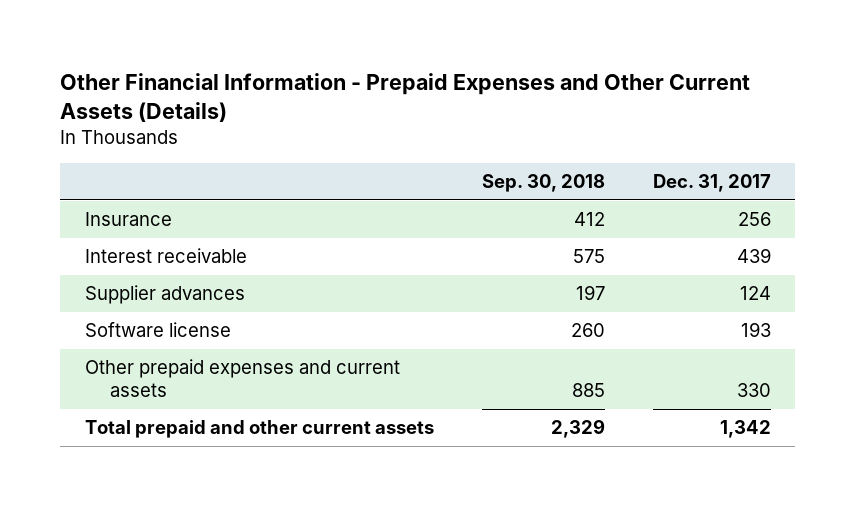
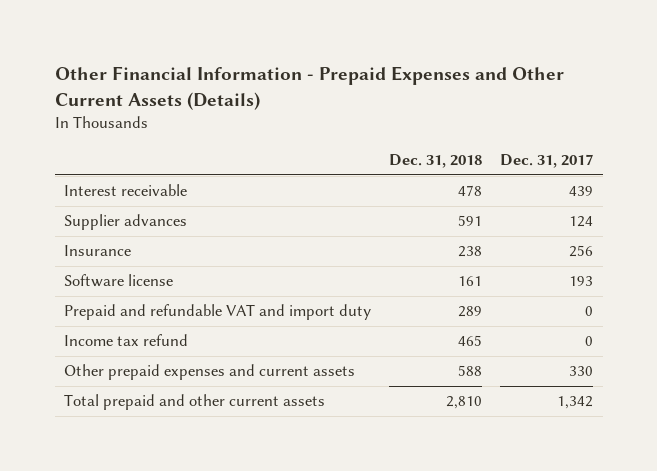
[481,174,605,193] Sep. 30, 2018 -> none
none -> [389,154,483,169] Dec. 31, 2018
[84,212,172,227] Insurance -> [63,245,131,257] Insurance
none -> [63,304,371,321] Prepaid and refundable VAT and import duty
none -> [63,334,188,347] Income tax refund

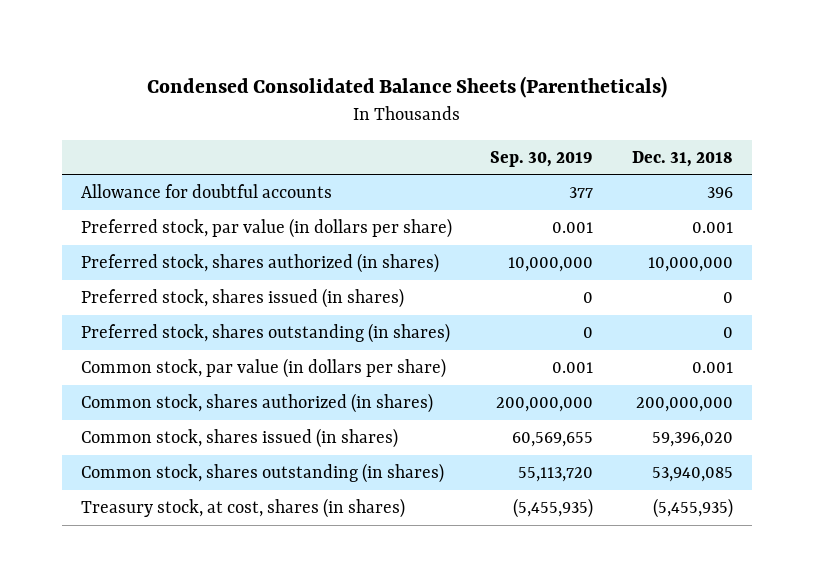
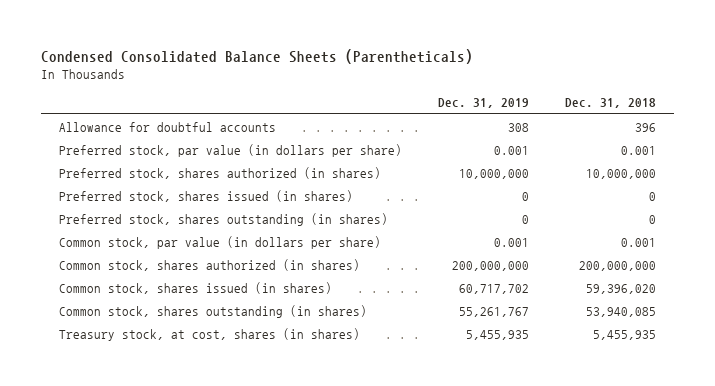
[490,150,594,167] Sep. 30, 2019 -> none
none -> [438,98,530,109] Dec. 31, 2019
[652,498,733,519] (5,455,935) -> [593,329,657,340] 5,455,935

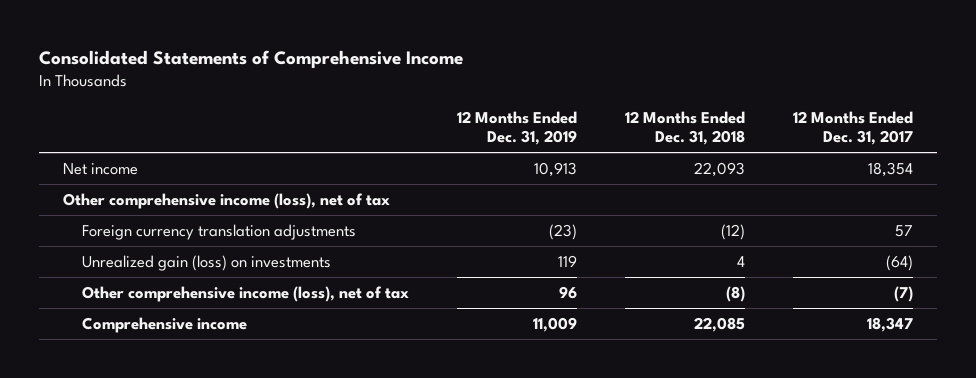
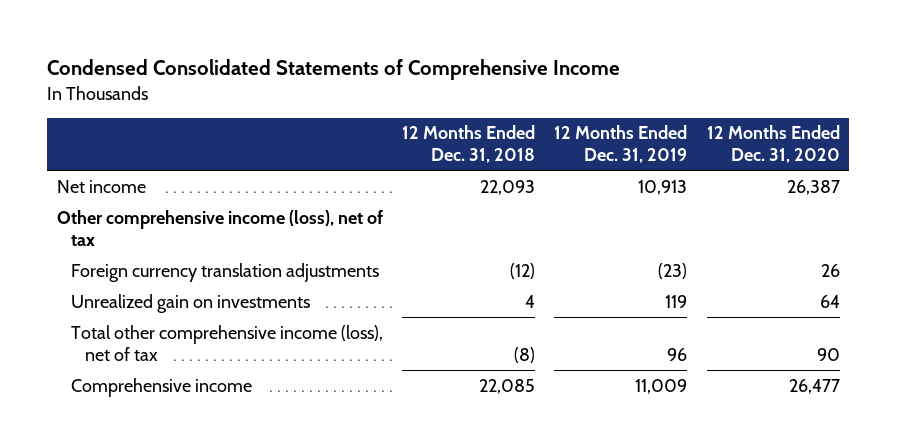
[39,50,464,69] Consolidated Statements of Comprehensive Income -> [47,59,621,81] Condensed Consolidated Statements of Comprehensive Income
[793,111,914,146] 12 Months Ended Dec. 31, 2017 -> none
none -> [706,125,840,164] 12 Months Ended Dec. 31, 2020
[81,254,331,271] Unrealized gain (loss) on investments -> [71,293,311,313] Unrealized gain on investments
[81,285,409,302] Other comprehensive income (loss), net of tax -> [71,324,384,361] Total other comprehensive income (loss), net of tax

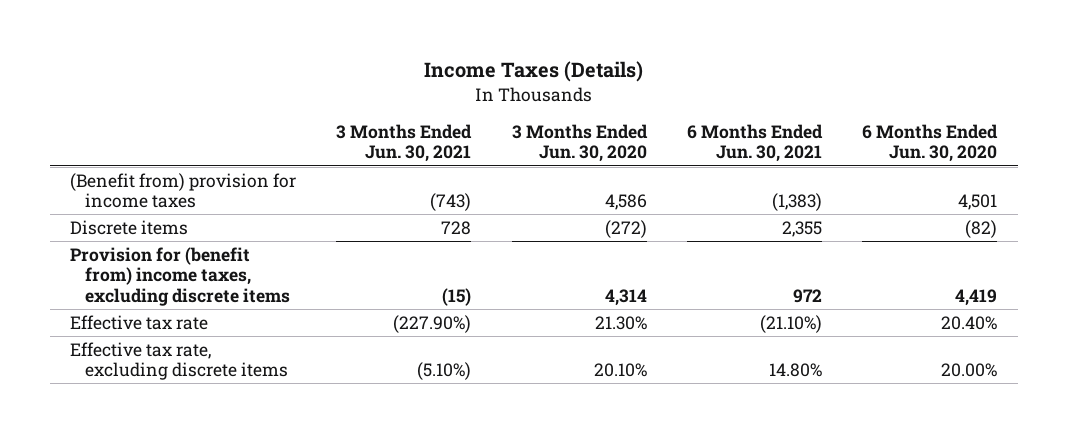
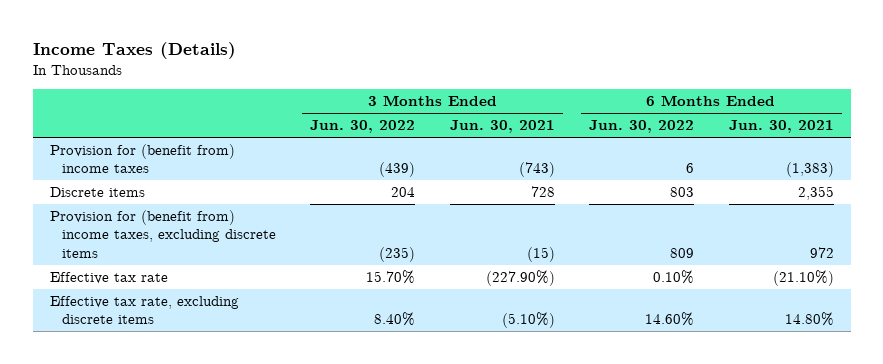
[511,123,648,163] 3 Months Ended Jun. 30, 2020 -> none
[862,123,999,163] 6 Months Ended Jun. 30, 2020 -> none
none -> [310,120,416,134] Jun. 30, 2022
none -> [589,120,695,134] Jun. 30, 2022
[69,172,296,209] (Benefit from) provision for income taxes -> [49,144,235,174] Provision for (benefit from) income taxes

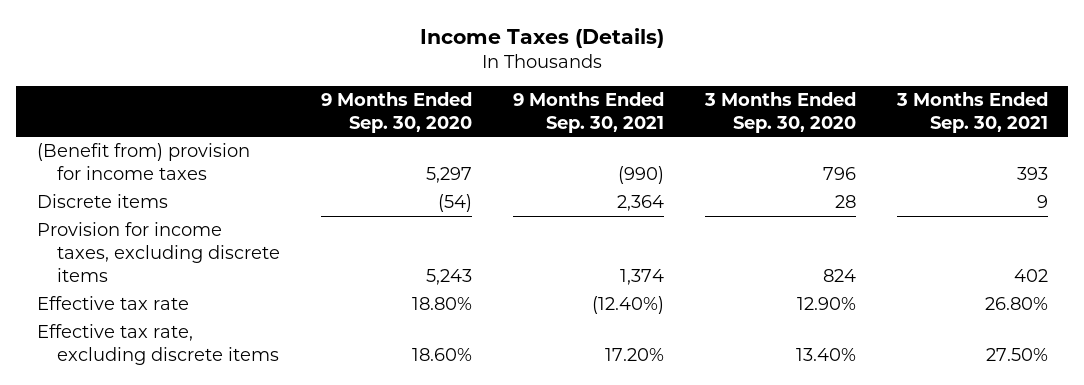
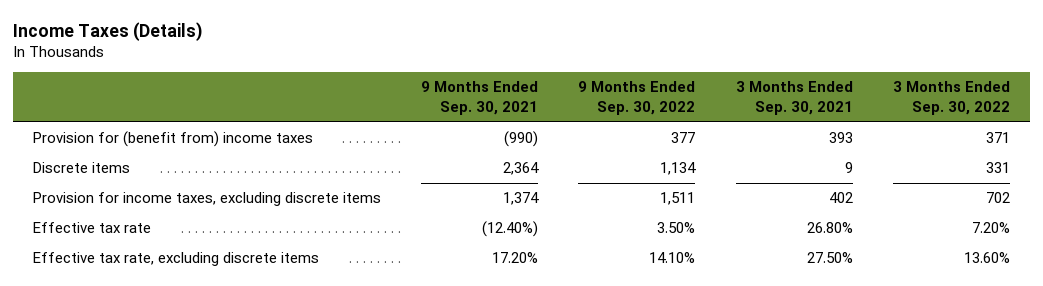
[321,91,473,133] 9 Months Ended Sep. 30, 2020 -> none
[703,91,856,133] 3 Months Ended Sep. 30, 2020 -> none
none -> [578,81,696,116] 9 Months Ended Sep. 30, 2022
none -> [892,81,1010,116] 3 Months Ended Sep. 30, 2022
[36,143,250,181] (Benefit from) provision for income taxes -> [33,131,314,148] Provision for (benefit from) income taxes

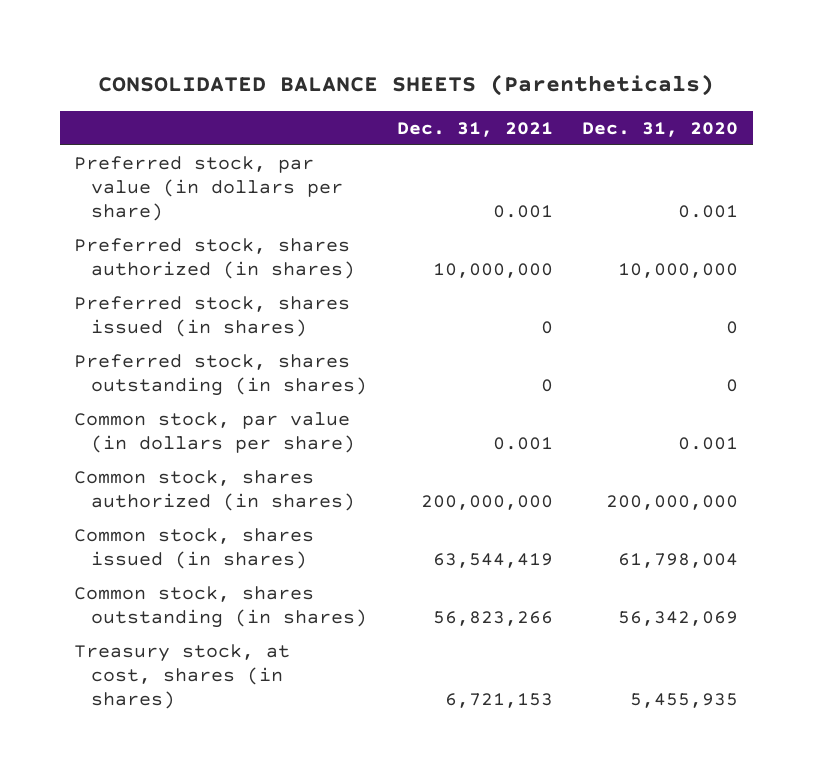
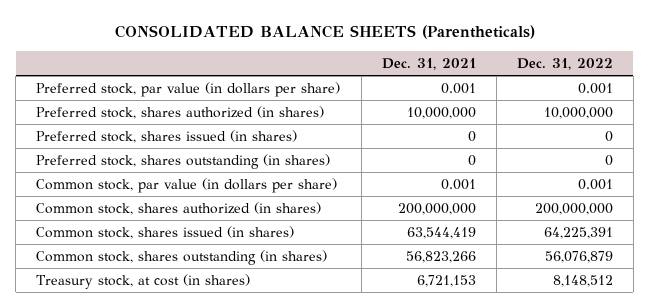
[582,121,739,137] Dec. 31, 2020 -> none
none -> [516,58,613,71] Dec. 31, 2022
[74,643,291,709] Treasury stock, at cost, shares (in shares) -> [36,273,251,289] Treasury stock, at cost (in shares)

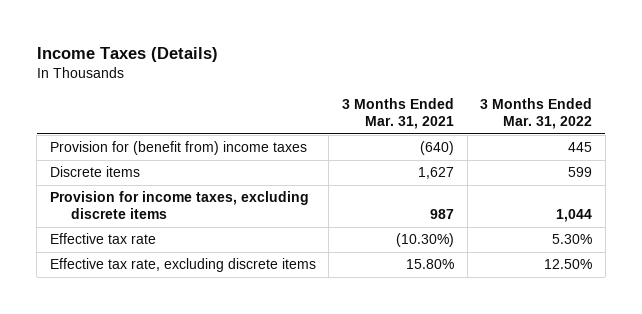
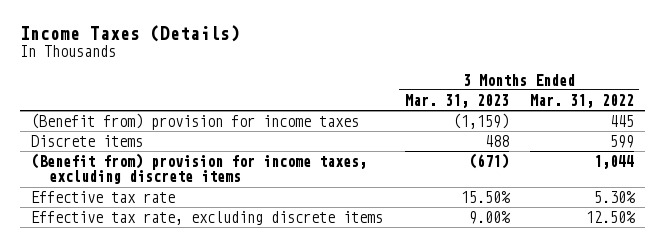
[341,98,454,130] 3 Months Ended Mar. 31, 2021 -> none
none -> [404,93,509,108] Mar. 31, 2023
[49,141,307,156] Provision for (benefit from) income taxes -> [31,112,360,130] (Benefit from) provision for income taxes
[49,191,309,220] Provision for income taxes, excluding discrete items -> [31,152,368,185] (Benefit from) provision for income taxes, excluding discrete items

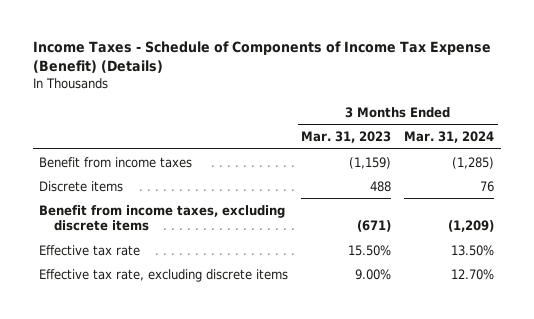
[20,25,241,43] Income Taxes (Details) -> [32,40,491,73] Income Taxes - Schedule of Components of Income Tax Expense (Benefit) (Details)
[529,93,634,108] Mar. 31, 2022 -> none
none -> [404,130,495,143] Mar. 31, 2024
[31,112,360,130] (Benefit from) provision for income taxes -> [39,156,193,168] Benefit from income taxes
[31,152,368,185] (Benefit from) provision for income taxes, excluding discrete items -> [39,204,286,232] Benefit from income taxes, excluding discrete items

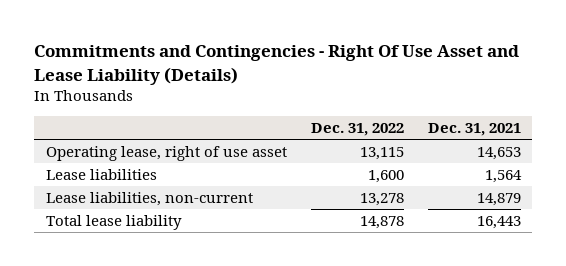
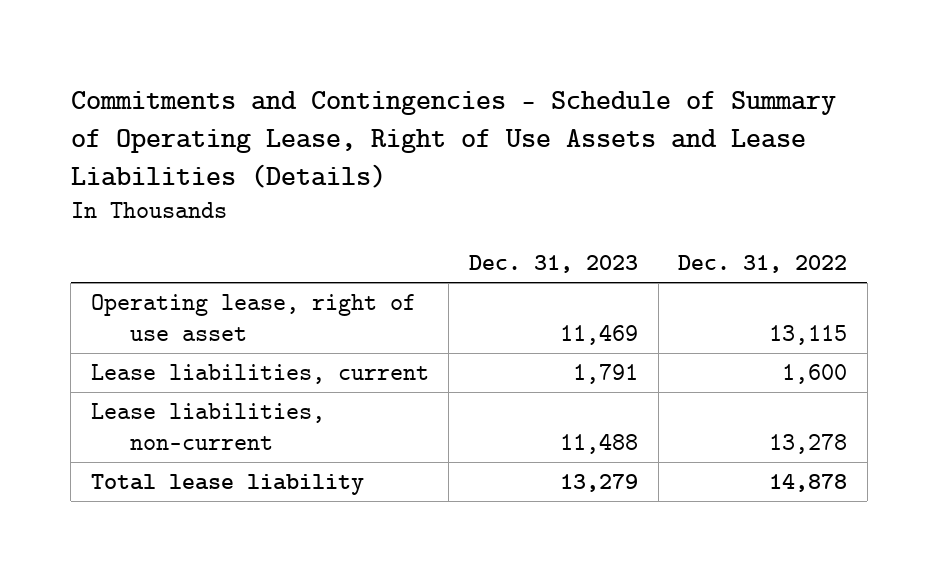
[33,45,519,85] Commitments and Contingencies - Right Of Use Asset and Lease Liability (Details) -> [70,90,836,189] Commitments and Contingencies - Schedule of Summary of Operating Lease, Right of Use Assets and Lease Liabilities (Details)
[427,122,521,136] Dec. 31, 2021 -> none
none -> [469,255,639,274] Dec. 31, 2023
[45,169,157,181] Lease liabilities -> [90,364,429,385] Lease liabilities, current

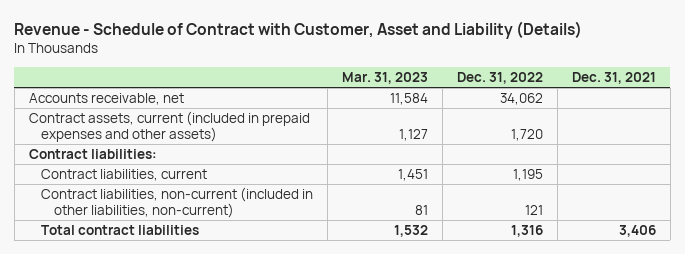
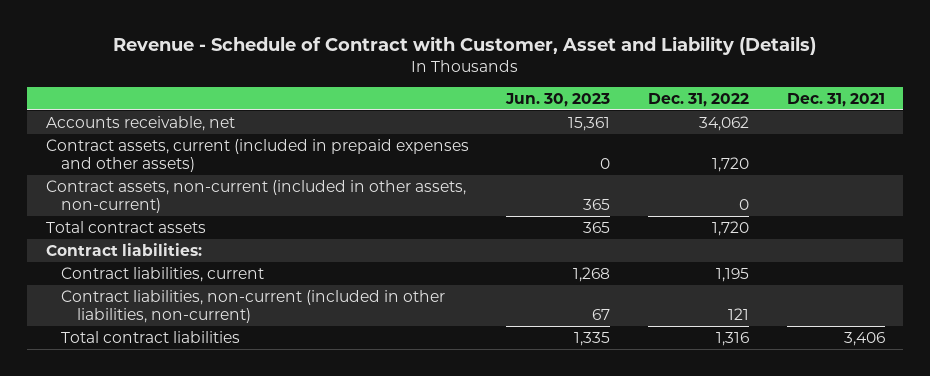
[342,71,429,84] Mar. 31, 2023 -> none
none -> [505,92,611,107] Jun. 30, 2023
none -> [45,179,466,213] Contract assets, non-current (included in other assets, non-current)
none -> [45,220,206,233] Total contract assets

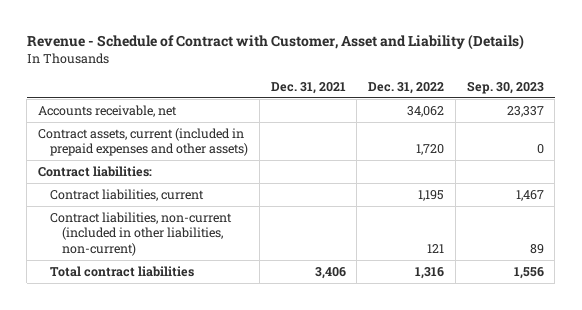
[505,92,611,107] Jun. 30, 2023 -> none
none -> [466,80,544,94] Sep. 30, 2023
[45,179,466,213] Contract assets, non-current (included in other assets, non-current) -> none
[45,220,206,233] Total contract assets -> none

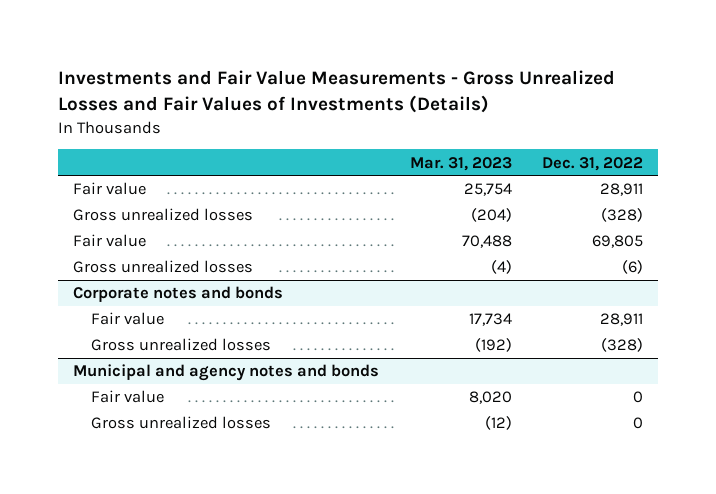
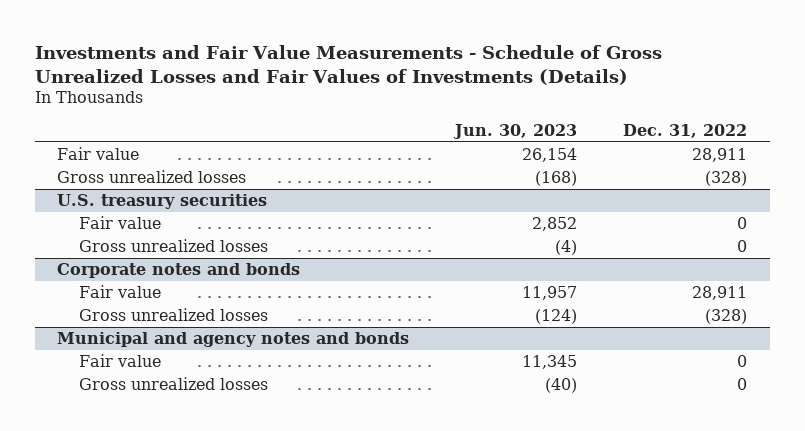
[58,70,616,114] Investments and Fair Value Measurements - Gross Unrealized Losses and Fair Values of Investments (Details) -> [34,44,662,85] Investments and Fair Value Measurements - Schedule of Gross Unrealized Losses and Fair Values of Investments (Details)
[409,156,512,171] Mar. 31, 2023 -> none
none -> [453,123,578,139] Jun. 30, 2023
none -> [57,194,268,210] U.S. treasury securities
[592,235,644,249] 69,805 -> [737,217,748,230] 0
[622,260,644,275] (6) -> [737,240,748,253] 0

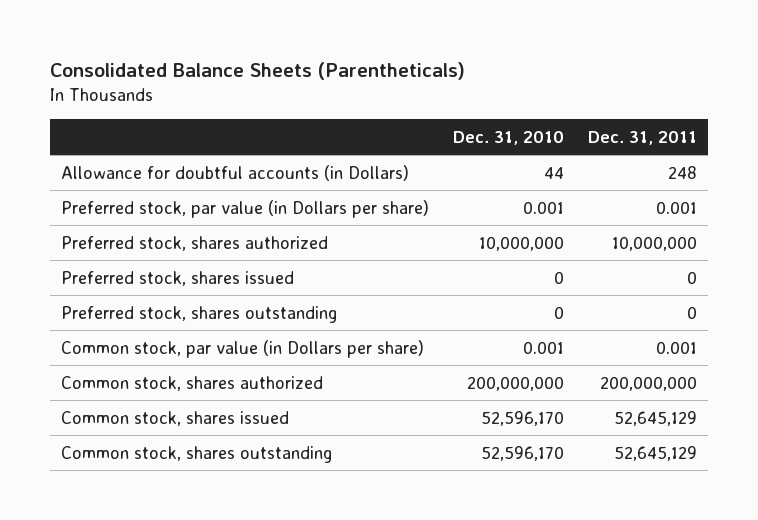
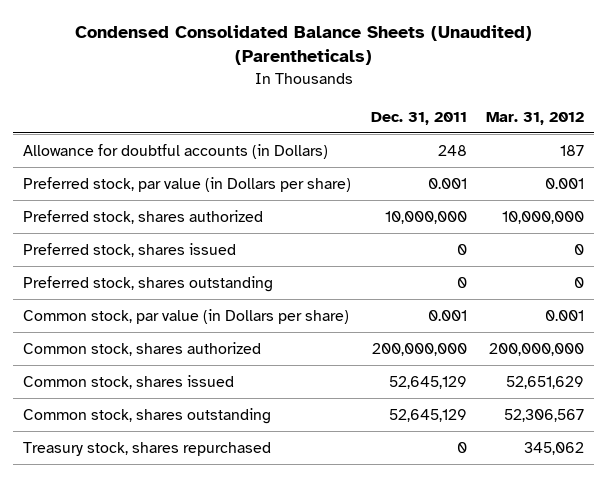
[49,62,465,81] Consolidated Balance Sheets (Parentheticals) -> [74,24,532,66] Condensed Consolidated Balance Sheets (Unaudited) (Parentheticals)
[453,130,565,145] Dec. 31, 2010 -> none
none -> [486,111,585,125] Mar. 31, 2012
none -> [23,441,272,456] Treasury stock, shares repurchased

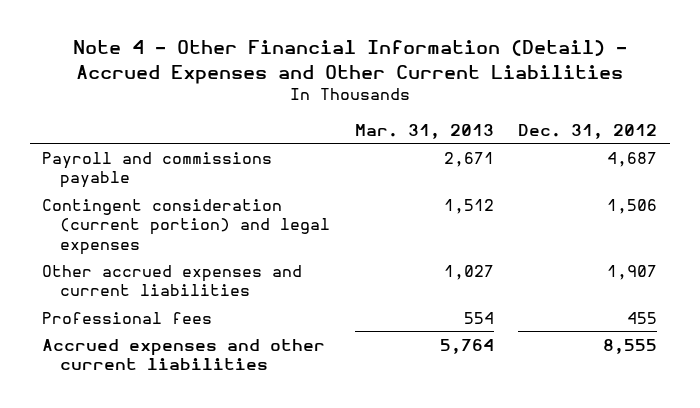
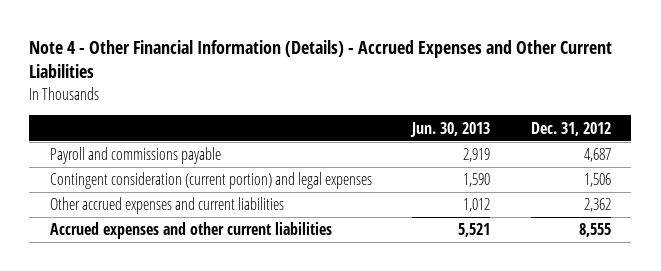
[72,40,627,84] Note 4 - Other Financial Information (Detail) - Accrued Expenses and Other Current Liabilities -> [29,39,613,79] Note 4 - Other Financial Information (Details) - Accrued Expenses and Other Current Liabilities
[354,123,494,139] Mar. 31, 2013 -> none
none -> [410,121,491,137] Jun. 30, 2013
[42,311,213,324] Professional fees -> none
[607,264,658,280] 1,907 -> [583,198,611,213] 2,362

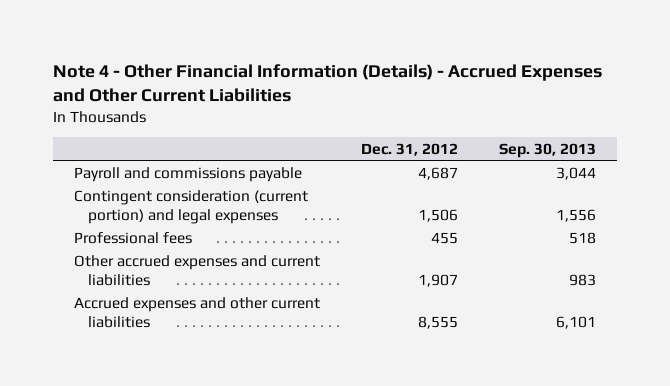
[410,121,491,137] Jun. 30, 2013 -> none
none -> [499,142,597,158] Sep. 30, 2013
none -> [73,231,192,244] Professional fees
[583,198,611,213] 2,362 -> [418,273,459,287] 1,907

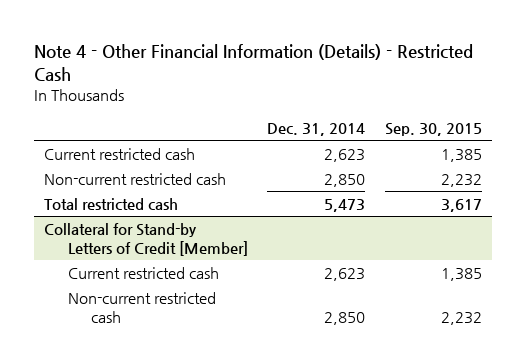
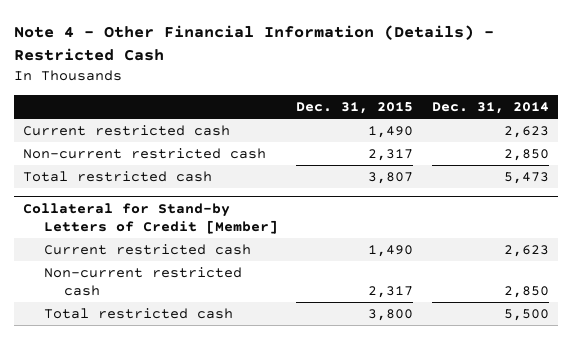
[385,123,483,137] Sep. 30, 2015 -> none
none -> [296,102,414,115] Dec. 31, 2015
none -> [43,307,233,319] Total restricted cash

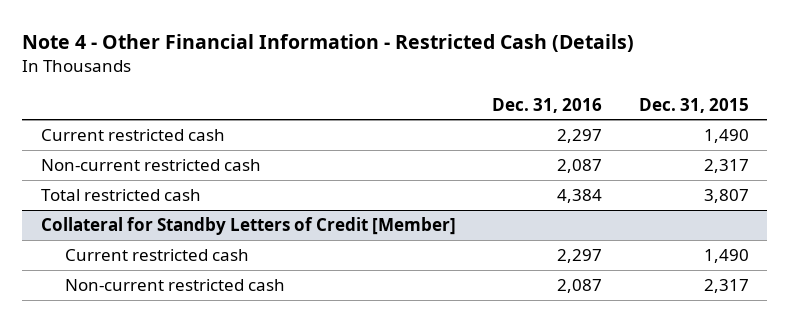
[14,25,495,62] Note 4 - Other Financial Information (Details) - Restricted Cash -> [22,33,635,52] Note 4 - Other Financial Information - Restricted Cash (Details)
[431,102,549,115] Dec. 31, 2014 -> none
none -> [492,97,603,113] Dec. 31, 2016
[23,202,278,234] Collateral for Stand-by Letters of Credit [Member] -> [40,217,456,236] Collateral for Standby Letters of Credit [Member]
[43,307,233,319] Total restricted cash -> none

